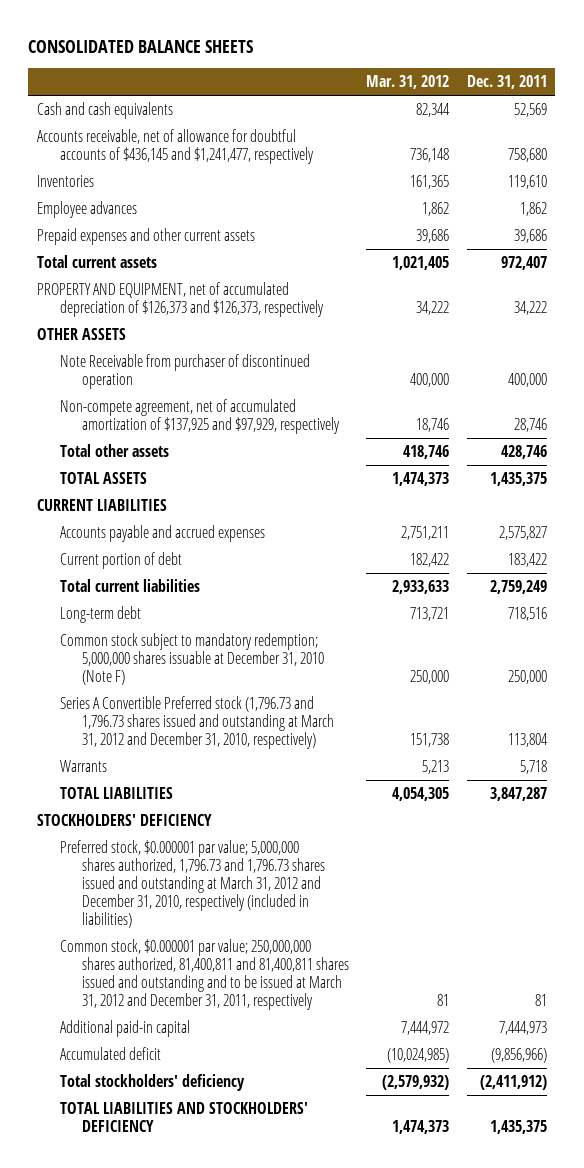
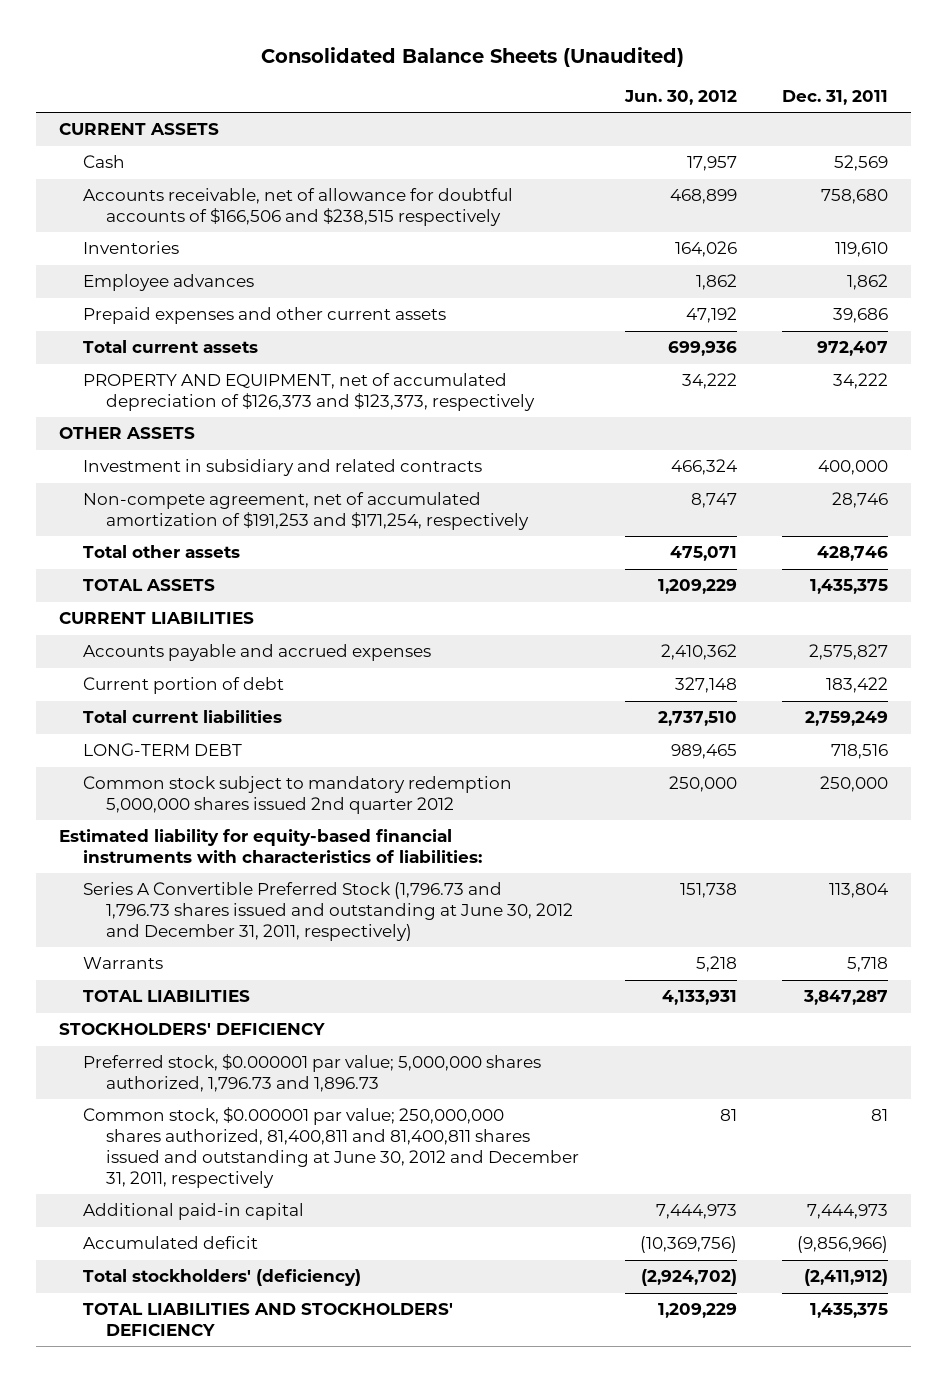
[28,39,254,53] CONSOLIDATED BALANCE SHEETS -> [261,46,685,67] Consolidated Balance Sheets (Unaudited)
[366,75,450,90] Mar. 31, 2012 -> none
none -> [623,89,737,105] Jun. 30, 2012
none -> [58,123,219,136] CURRENT ASSETS
[37,101,174,119] Cash and cash equivalents -> [82,155,125,169] Cash
[37,128,314,165] Accounts receivable, net of allowance for doubtful accounts of $436,145 and $1,241,477, respectively -> [82,188,513,227] Accounts receivable, net of allowance for doubtful accounts of $166,506 and $238,515 respectively
[37,281,324,318] PROPERTY AND EQUIPMENT, net of accumulated depreciation of $126,373 and $126,373, respectively -> [82,373,536,412] PROPERTY AND EQUIPMENT, net of accumulated depreciation of $126,373 and $123,373, respectively
[59,353,310,390] Note Receivable from purchaser of discontinued operation -> none
none -> [82,459,482,477] Investment in subsidiary and related contracts
[59,398,341,435] Non-compete agreement, net of accumulated amortization of $137,925 and $97,929, respectively -> [82,492,530,531] Non-compete agreement, net of accumulated amortization of $191,253 and $171,254, respectively
[59,605,141,623] Long-term debt -> [82,743,242,757] LONG-TERM DEBT
[59,632,325,686] Common stock subject to mandatory redemption; 5,000,000 shares issuable at December 31, 2010 (Note F) -> [82,776,512,815] Common stock subject to mandatory redemption 5,000,000 shares issued 2nd quarter 2012
none -> [58,829,482,864] Estimated liability for equity-based financial instruments with characteristics of liabilities:
[59,695,335,750] Series A Convertible Preferred stock (1,796.73 and 1,796.73 shares issued and outstanding at March 31, 2012 and December 31, 2010, respectively) -> [82,882,574,941] Series A Convertible Preferred Stock (1,796.73 and 1,796.73 shares issued and outstanding at June 30, 2012 and December 31, 2011, respectively)
[59,839,326,929] Preferred stock, $0.000001 par value; 5,000,000 shares authorized, 1,796.73 and 1,796.73 shares issued and outstanding at March 31, 2012 and December 31, 2010, respectively (included in liabilities) -> [82,1054,541,1093] Preferred stock, $0.000001 par value; 5,000,000 shares authorized, 1,796.73 and 1,896.73
[59,938,350,1011] Common stock, $0.000001 par value; 250,000,000 shares authorized, 81,400,811 and 81,400,811 shares issued and outstanding and to be issued at March 31, 2012 and December 31, 2011, respectively -> [82,1107,580,1188] Common stock, $0.000001 par value; 250,000,000 shares authorized, 81,400,811 and 81,400,811 shares issued and outstanding at June 30, 2012 and December 31, 2011, respectively
[59,1073,245,1091] Total stockholders' deficiency -> [82,1269,361,1287] Total stockholders' (deficiency)

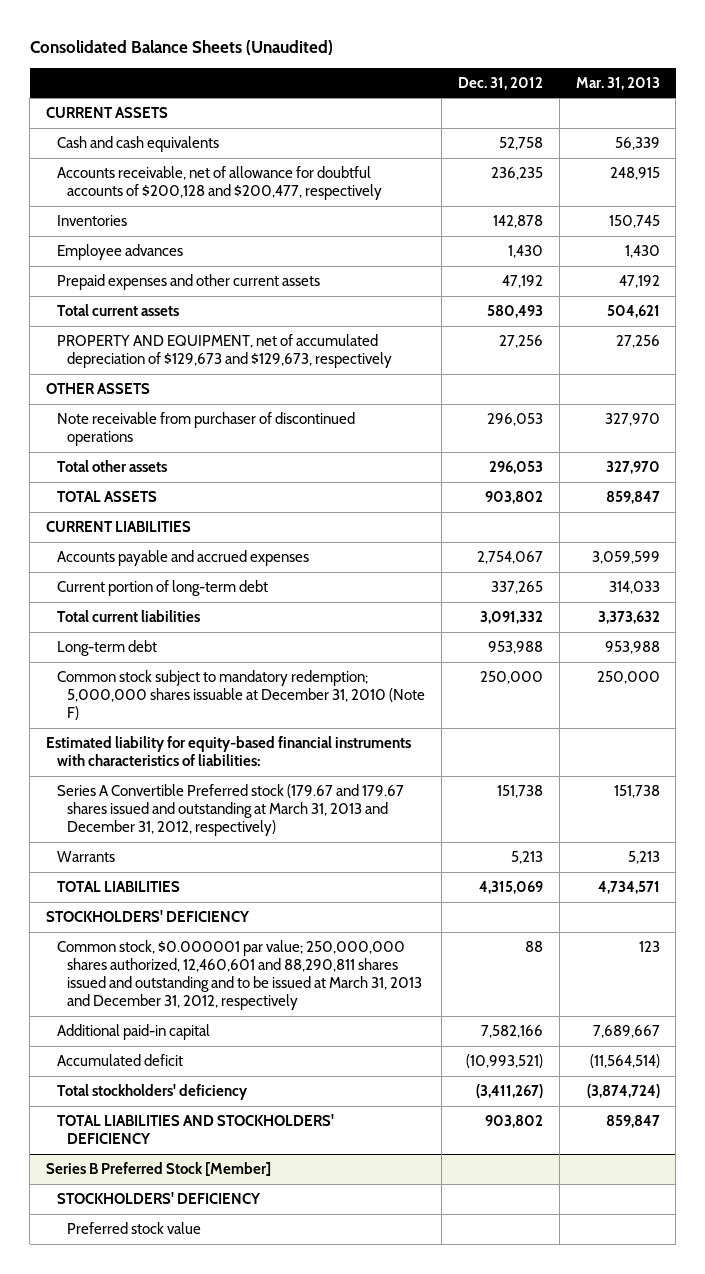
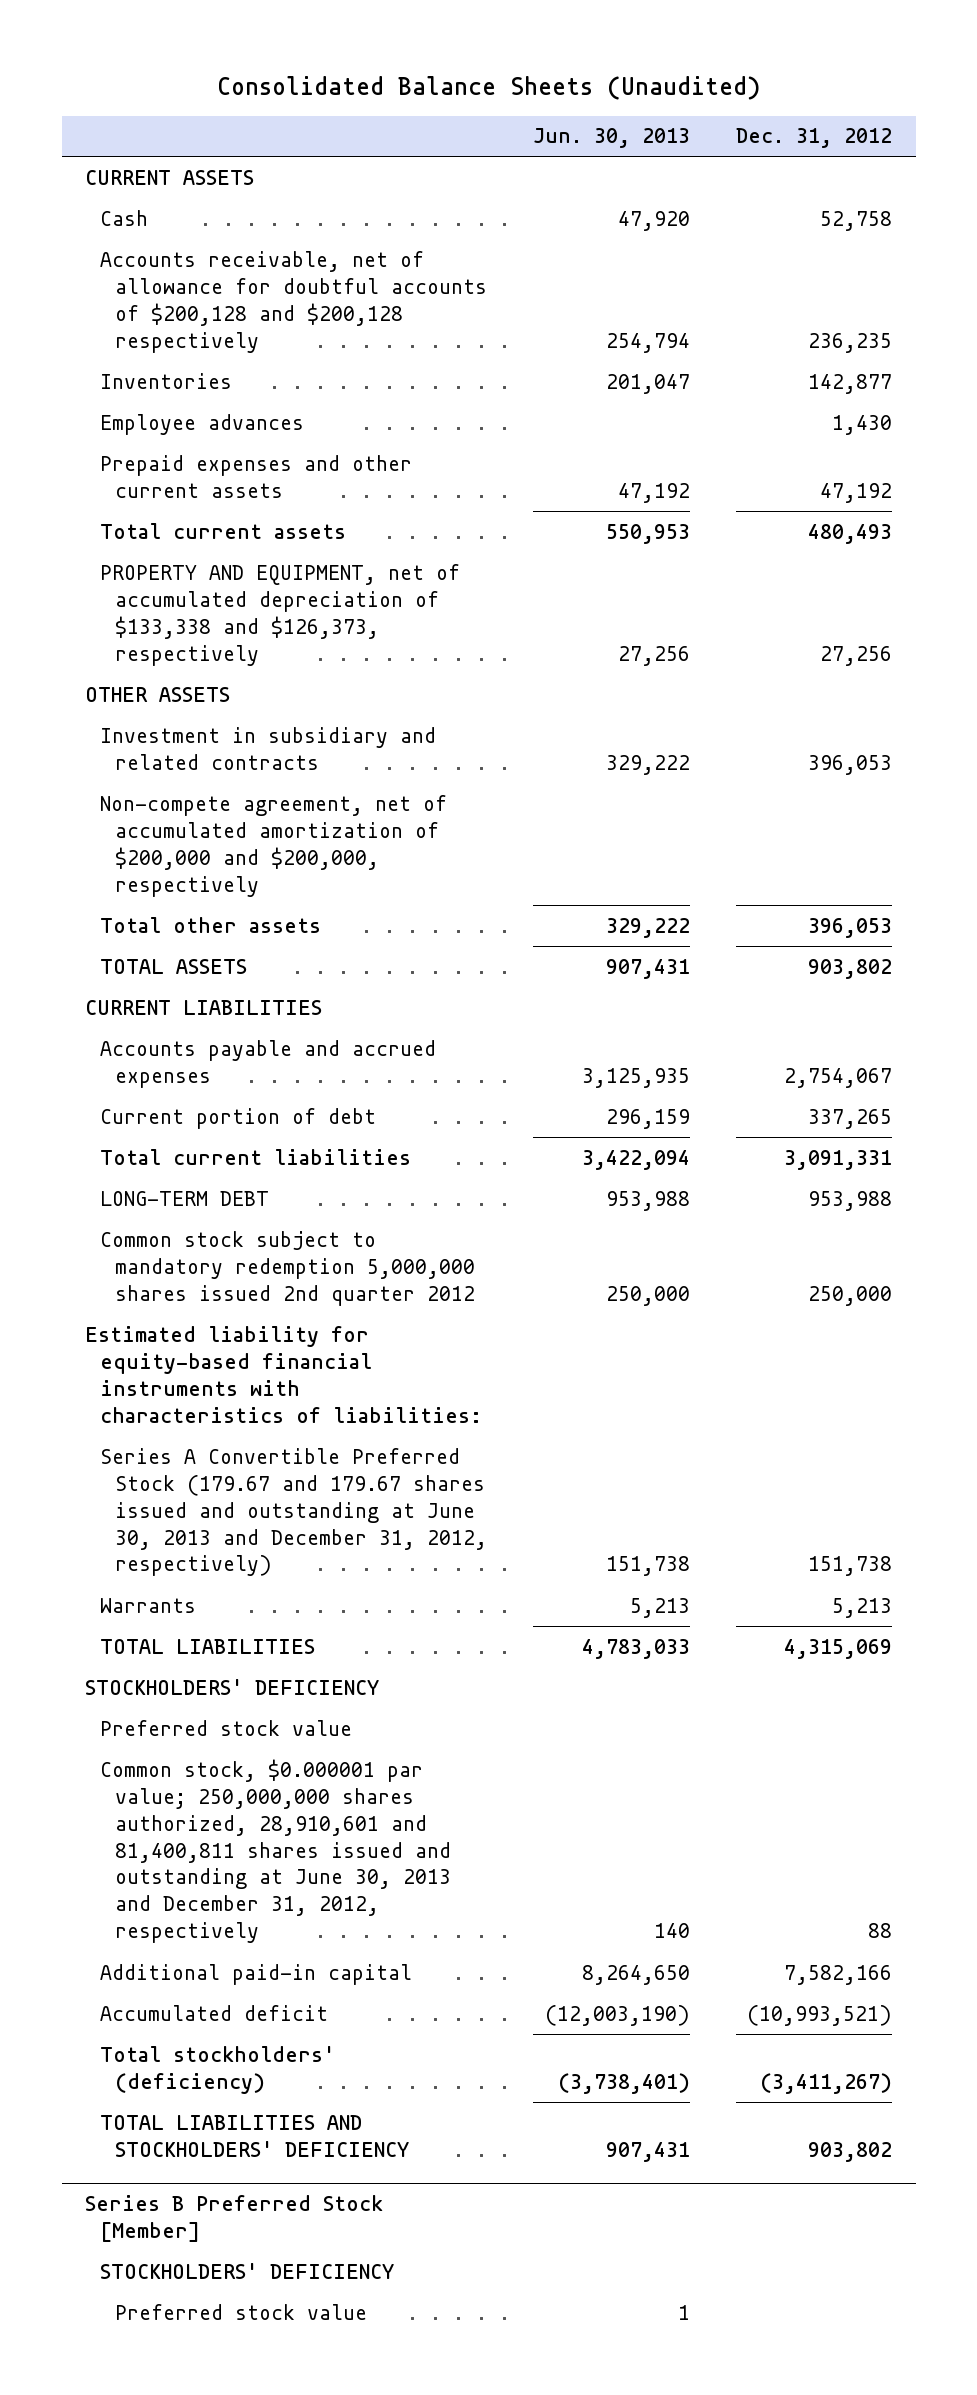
[575,76,660,90] Mar. 31, 2013 -> none
none -> [533,128,691,149] Jun. 30, 2013
[56,135,219,152] Cash and cash equivalents -> [99,209,148,226] Cash
[56,165,383,201] Accounts receivable, net of allowance for doubtful accounts of $200,128 and $200,477, respectively -> [99,250,487,353] Accounts receivable, net of allowance for doubtful accounts of $200,128 and $200,128 respectively
[492,214,543,228] 142,878 -> [808,373,893,394] 142,877
[486,304,543,318] 580,493 -> [808,523,893,544] 480,493
[56,333,393,369] PROPERTY AND EQUIPMENT, net of accumulated depreciation of $129,673 and $129,673, respectively -> [99,563,460,666] PROPERTY AND EQUIPMENT, net of accumulated depreciation of $133,338 and $126,373, respectively
[56,411,355,447] Note receivable from purchaser of discontinued operations -> none
none -> [99,726,436,770] Investment in subsidiary and related contracts
none -> [99,794,447,897] Non-compete agreement, net of accumulated amortization of $200,000 and $200,000, respectively
[488,460,543,474] 296,053 -> [808,917,893,938] 396,053
[56,579,268,596] Current portion of long-term debt -> [99,1107,376,1129] Current portion of debt
[479,610,543,624] 3,091,332 -> [784,1149,893,1170] 3,091,331
[56,639,157,656] Long-term debt -> [99,1190,269,1206] LONG-TERM DEBT
[56,669,426,721] Common stock subject to mandatory redemption; 5,000,000 shares issuable at December 31, 2010 (Note F) -> [99,1230,475,1306] Common stock subject to mandatory redemption 5,000,000 shares issued 2nd quarter 2012
[56,783,404,837] Series A Convertible Preferred stock (179.67 and 179.67 shares issued and outstanding at March 31, 2013 and December 31, 2012, respectively) -> [99,1447,487,1577] Series A Convertible Preferred Stock (179.67 and 179.67 shares issued and outstanding at June 30, 2013 and December 31, 2012, respectively)
none -> [99,1719,352,1736] Preferred stock value
[56,939,423,1011] Common stock, $0.000001 par value; 250,000,000 shares authorized, 12,460,601 and 88,290,811 shares issued and outstanding and to be issued at March 31, 2013 and December 31, 2012, respectively -> [99,1758,451,1944] Common stock, $0.000001 par value; 250,000,000 shares authorized, 28,910,601 and 81,400,811 shares issued and outstanding at June 30, 2013 and December 31, 2012, respectively
[56,1083,248,1100] Total stockholders' deficiency -> [99,2045,335,2094] Total stockholders' (deficiency)

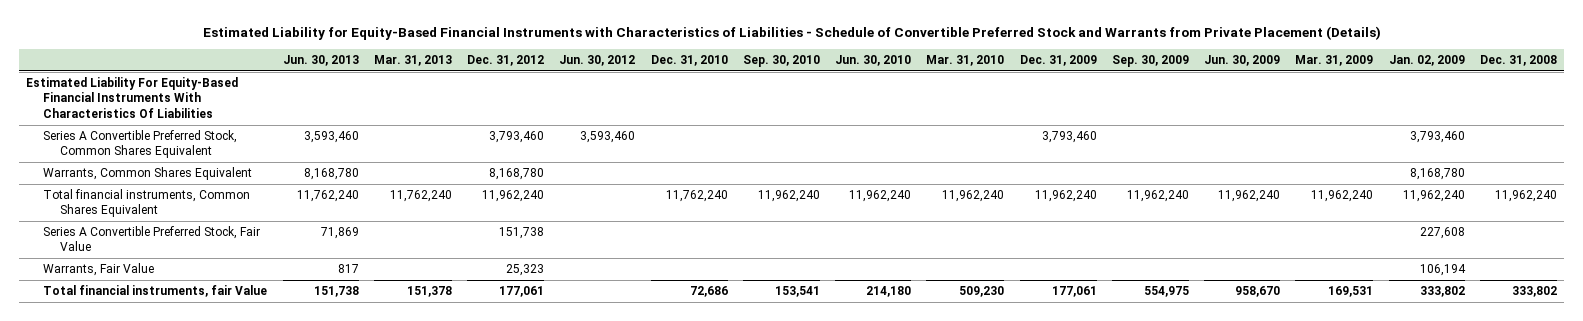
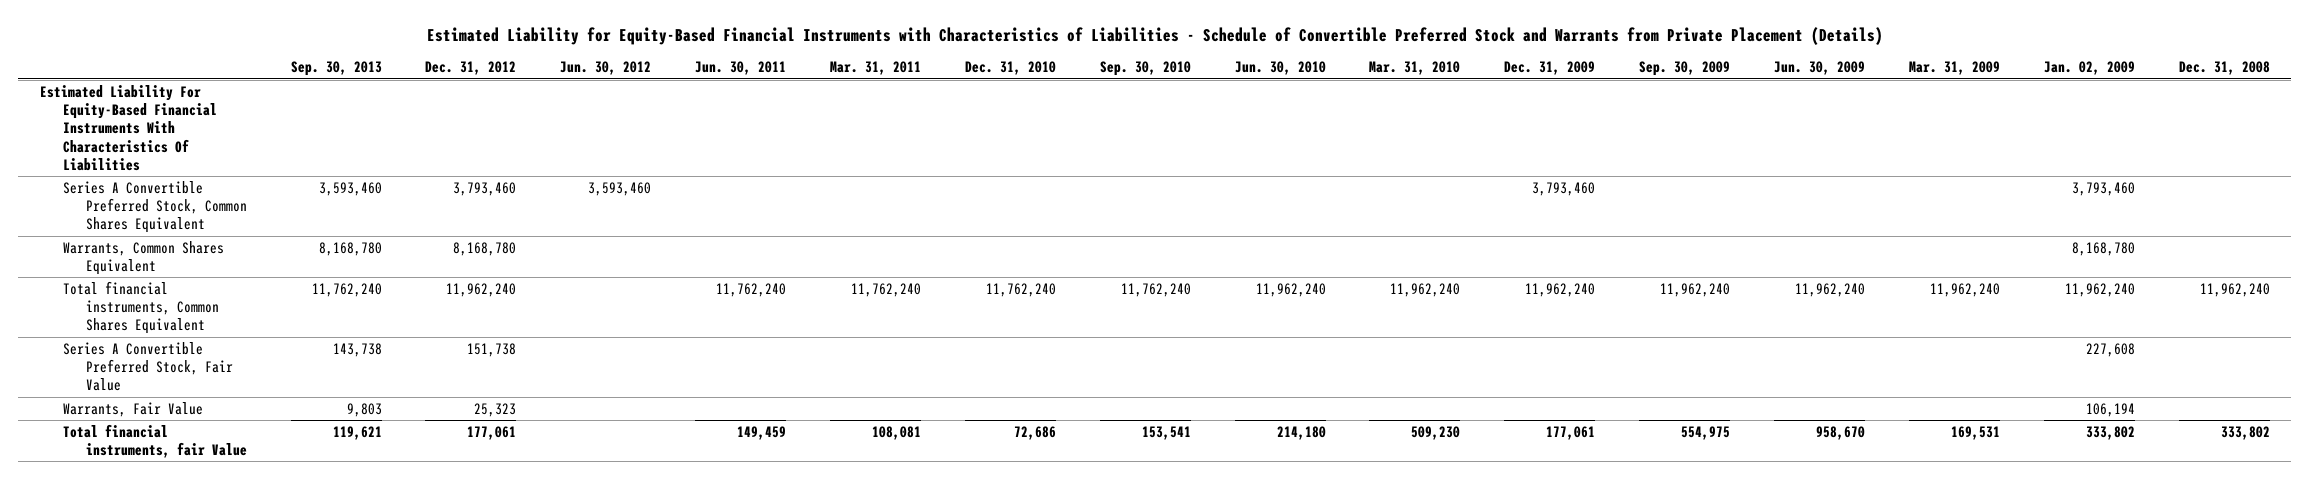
[282,55,359,67] Jun. 30, 2013 -> none
[373,55,452,67] Mar. 31, 2013 -> none
none -> [290,61,382,77] Sep. 30, 2013
none -> [695,61,787,76] Jun. 30, 2011
none -> [830,61,922,76] Mar. 31, 2011
[757,190,820,203] 11,962,240 -> [1120,282,1191,297] 11,762,240

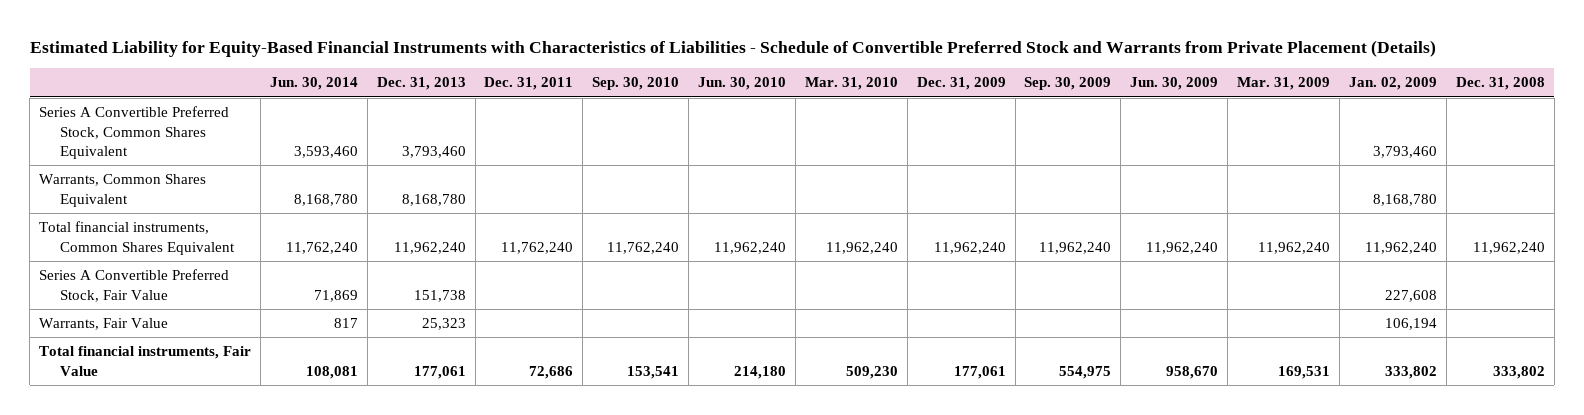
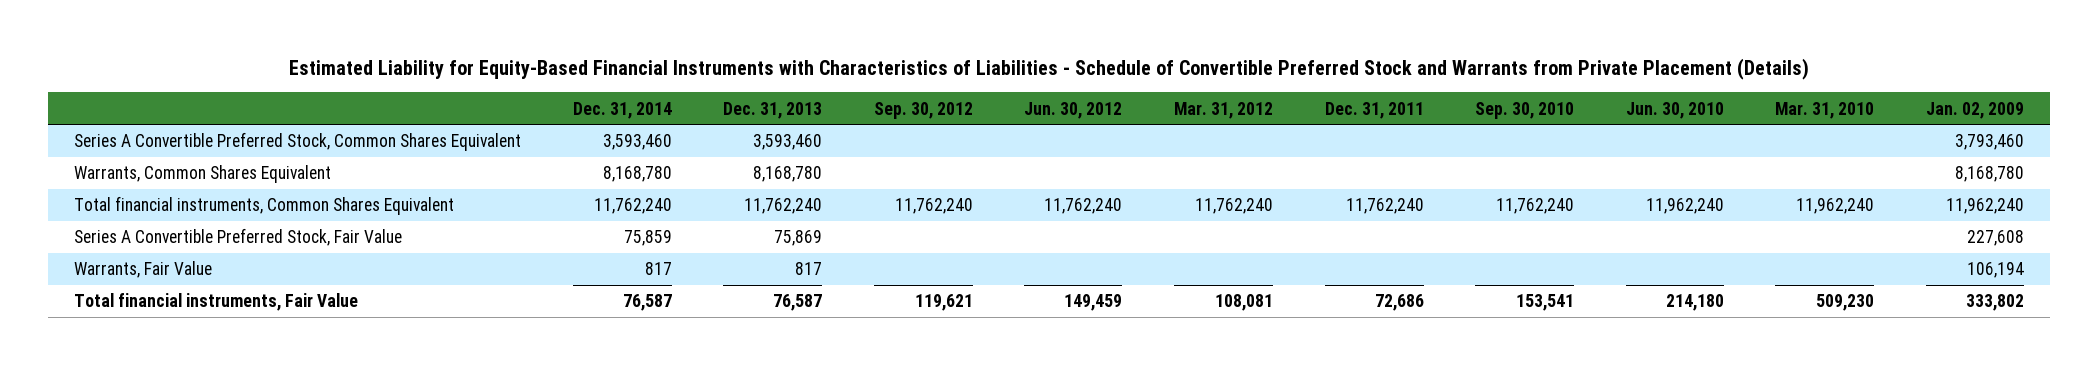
[269,77,358,91] Jun. 30, 2014 -> none
[916,77,1006,91] Dec. 31, 2009 -> none
[1024,77,1112,91] Sep. 30, 2009 -> none
[1130,77,1219,91] Jun. 30, 2009 -> none
[1237,77,1331,91] Mar. 31, 2009 -> none
[1455,77,1545,91] Dec. 31, 2008 -> none
none -> [572,101,672,119] Dec. 31, 2014
none -> [873,101,973,119] Sep. 30, 2012
none -> [1024,101,1123,119] Jun. 30, 2012
none -> [1173,101,1273,119] Mar. 31, 2012
[401,145,466,158] 3,793,460 -> [753,134,823,151] 3,593,460
[393,241,466,254] 11,962,240 -> [744,198,823,215] 11,762,240
[413,289,466,302] 151,738 -> [774,230,823,247] 75,869
[421,318,466,331] 25,323 -> [795,262,823,276] 817
[413,365,466,379] 177,061 -> [773,294,823,312] 76,587

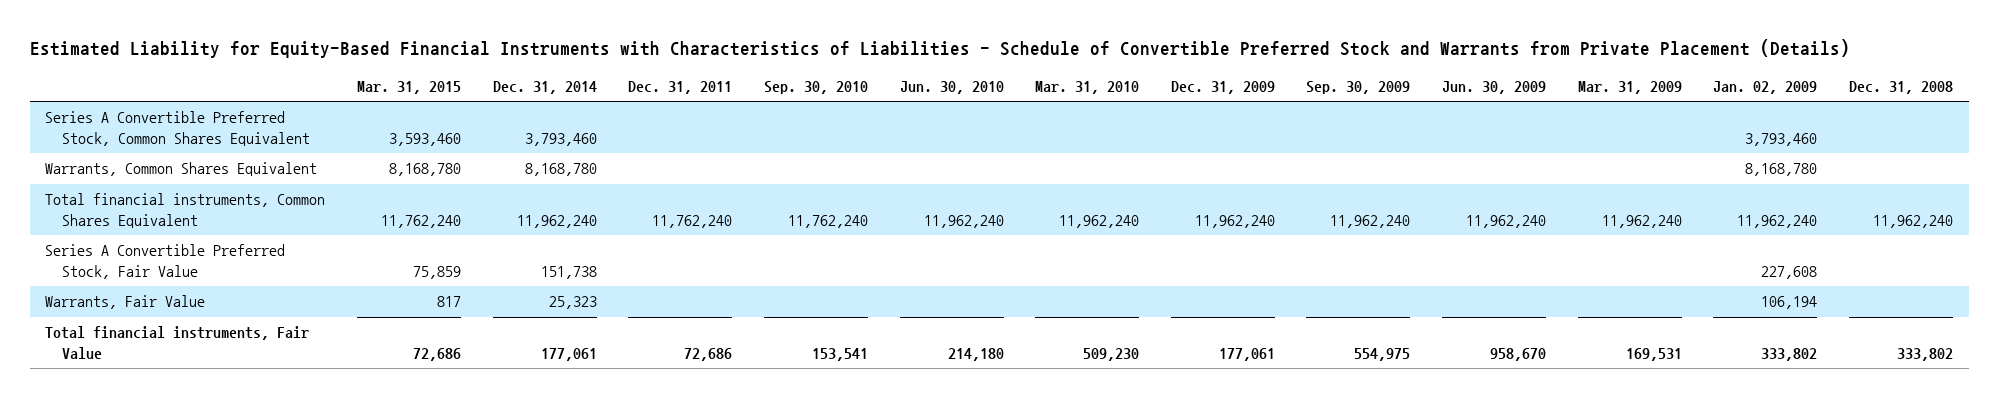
[723,101,823,119] Dec. 31, 2013 -> none
[873,101,973,119] Sep. 30, 2012 -> none
[1024,101,1123,119] Jun. 30, 2012 -> none
[1173,101,1273,119] Mar. 31, 2012 -> none
none -> [356,81,461,95] Mar. 31, 2015
none -> [1170,81,1275,95] Dec. 31, 2009
none -> [1306,81,1411,95] Sep. 30, 2009
none -> [1442,81,1547,95] Jun. 30, 2009
none -> [1577,81,1682,95] Mar. 31, 2009
none -> [1849,81,1954,95] Dec. 31, 2008
[602,134,672,151] 3,593,460 -> [524,133,597,147] 3,793,460
[593,198,672,215] 11,762,240 -> [516,215,597,229] 11,962,240
[623,230,672,247] 75,859 -> [540,266,597,280] 151,738
[644,262,672,276] 817 -> [548,296,597,310] 25,323
[622,294,672,312] 76,587 -> [540,348,597,362] 177,061

